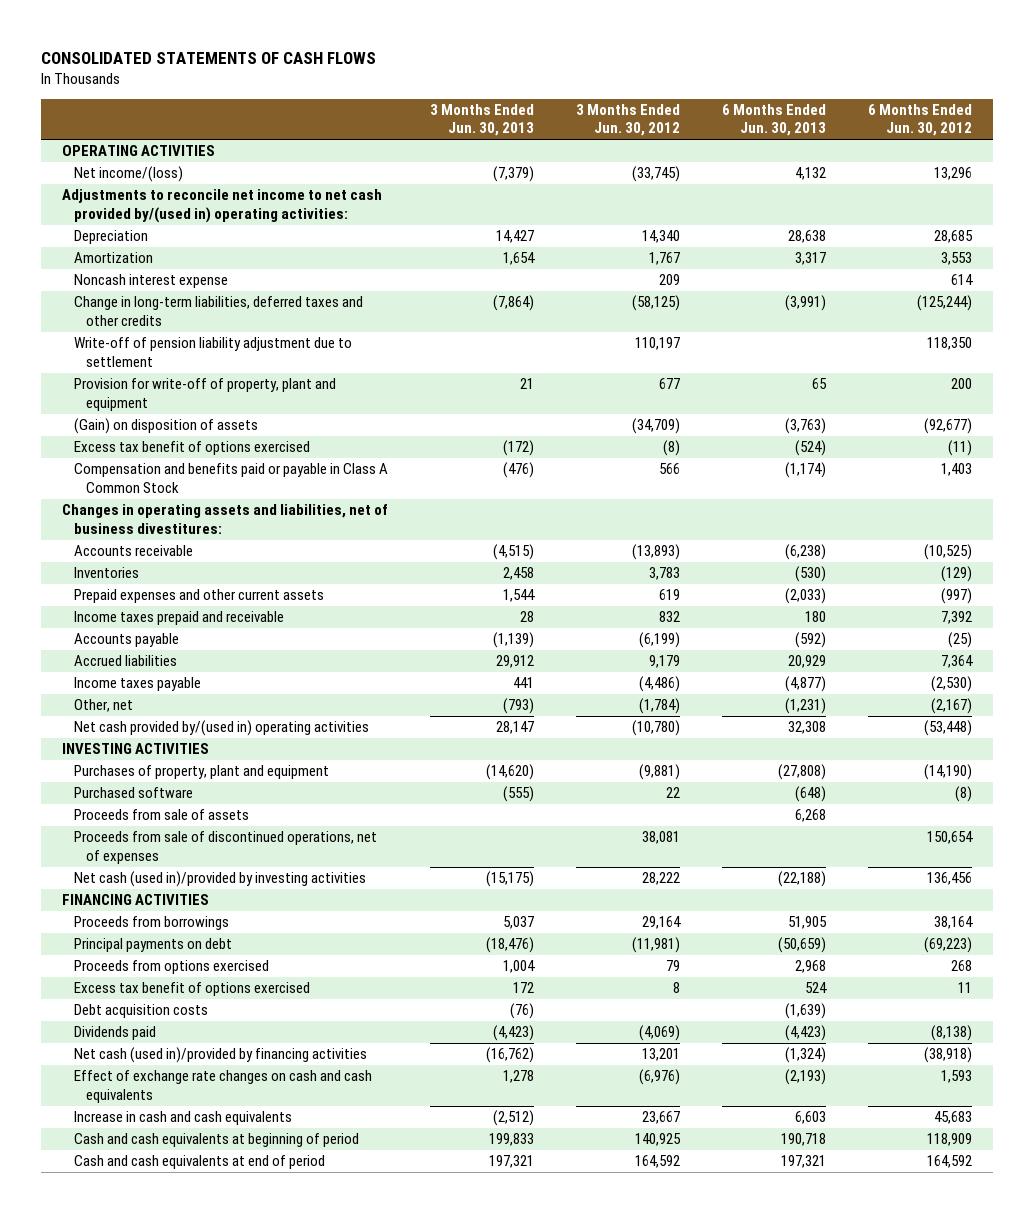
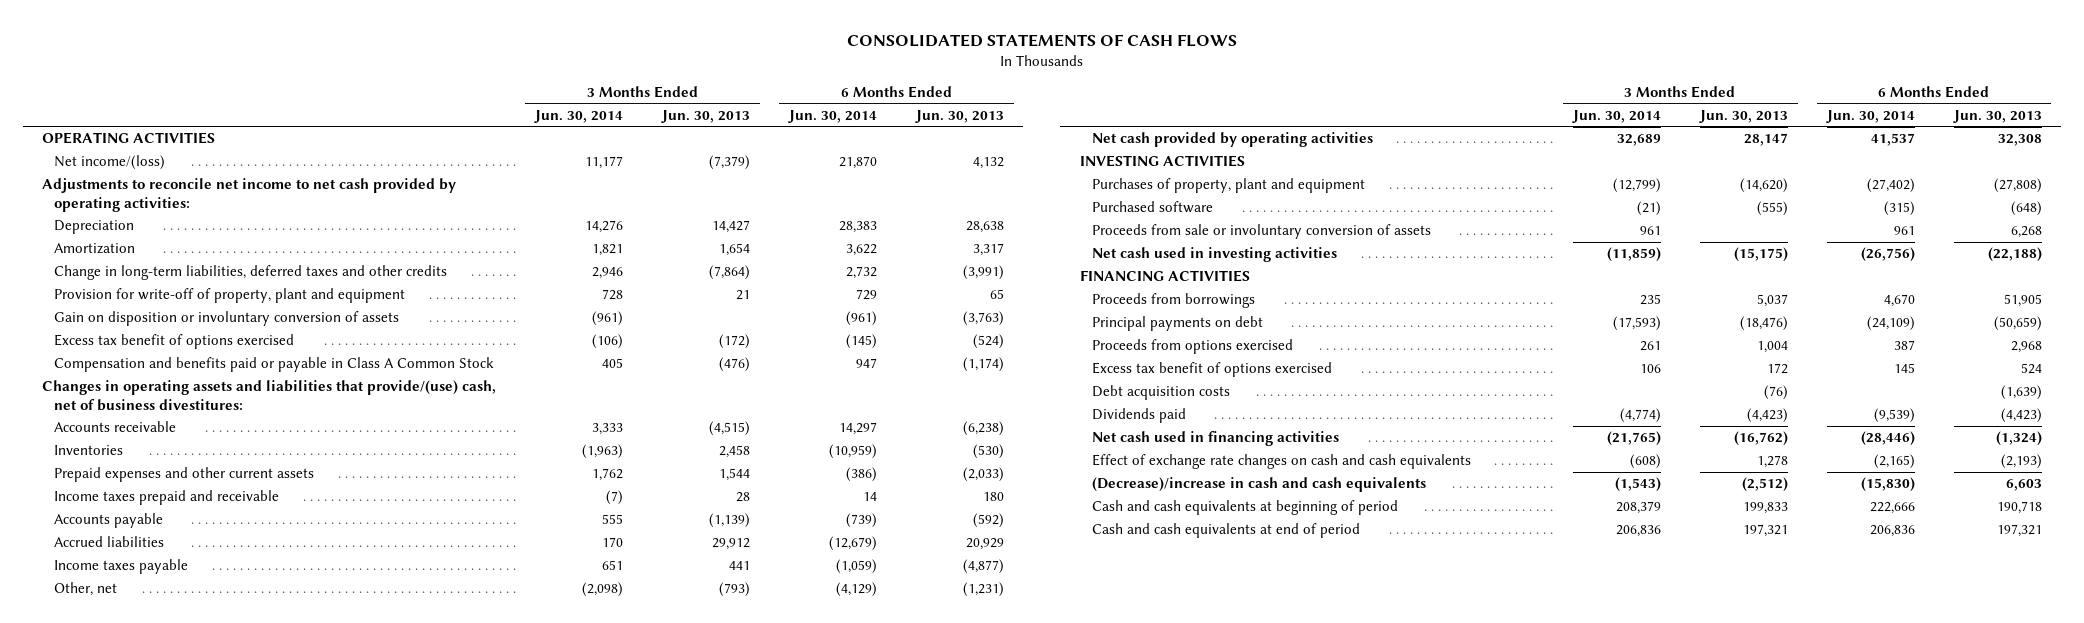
[576,104,681,137] 3 Months Ended Jun. 30, 2012 -> none
[868,104,973,137] 6 Months Ended Jun. 30, 2012 -> none
none -> [534,109,624,123] Jun. 30, 2014
none -> [788,109,878,123] Jun. 30, 2014
[61,189,382,223] Adjustments to reconcile net income to net cash provided by/(used in) operating activities: -> [42,178,457,212] Adjustments to reconcile net income to net cash provided by operating activities:
[73,274,228,289] Noncash interest expense -> none
[73,337,352,367] Write-off of pension liability adjustment due to settlement -> none
[73,418,258,435] (Gain) on disposition of assets -> [54,311,400,327] Gain on disposition or involuntary conversion of assets
[61,504,388,534] Changes in operating assets and liabilities, net of business divestitures: -> [42,380,497,411] Changes in operating assets and liabilities that provide/(use) cash, net of business divestitures:
[73,720,369,737] Net cash provided by/(used in) operating activities -> [1091,132,1373,148] Net cash provided by operating activities
[73,831,377,864] Proceeds from sale of discontinued operations, net of expenses -> none
[73,809,249,821] Proceeds from sale of assets -> [1091,224,1431,240] Proceeds from sale or involuntary conversion of assets
[73,871,366,888] Net cash (used in)/provided by investing activities -> [1091,247,1337,263] Net cash used in investing activities
[73,1047,367,1064] Net cash (used in)/provided by financing activities -> [1091,431,1339,447] Net cash used in financing activities
[73,1111,292,1126] Increase in cash and cash equivalents -> [1091,477,1426,493] (Decrease)/increase in cash and cash equivalents

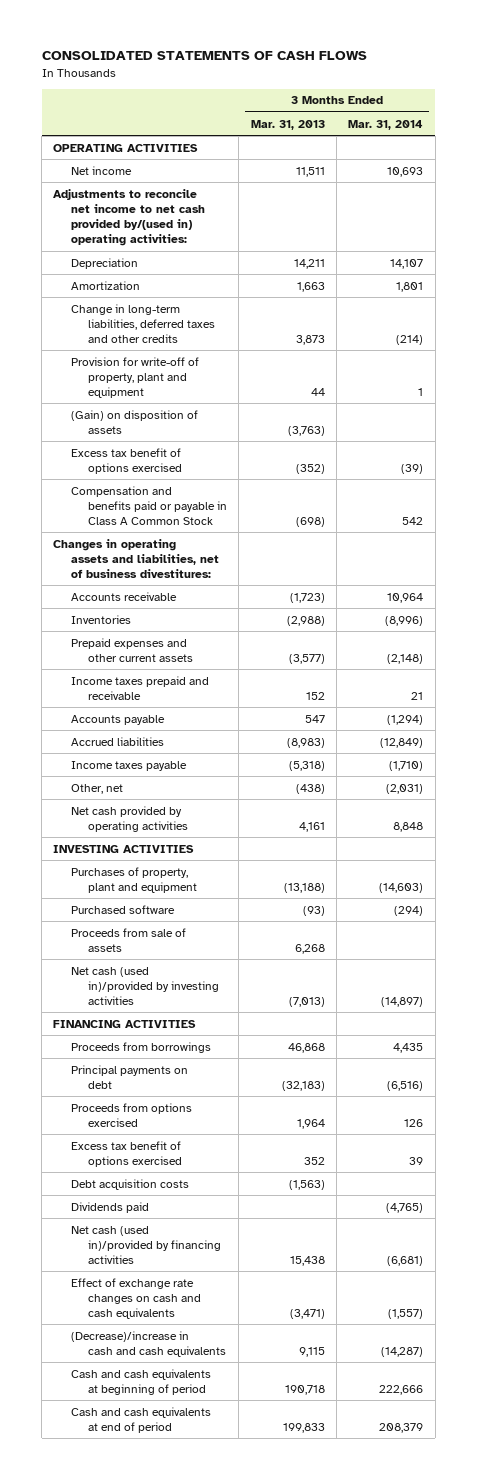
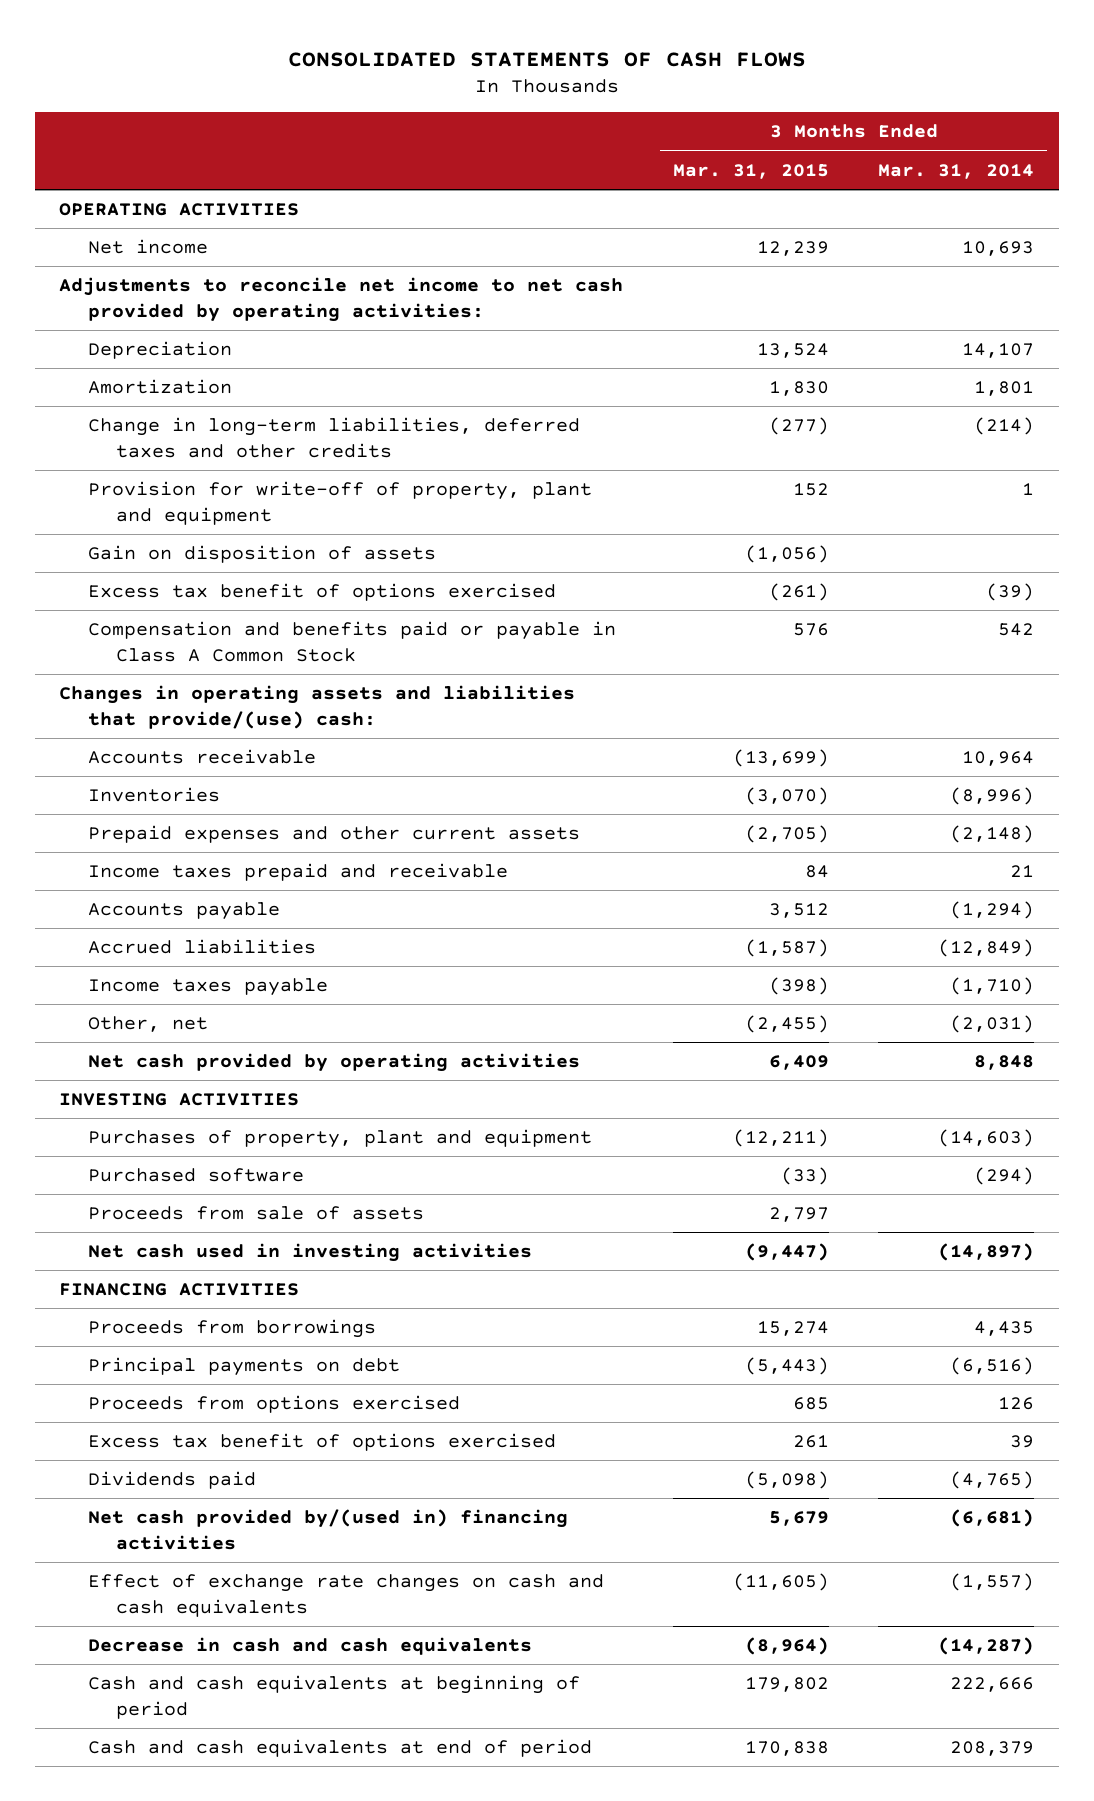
[250,119,325,130] Mar. 31, 2013 -> none
none -> [672,163,829,179] Mar. 31, 2015
[53,188,205,247] Adjustments to reconcile net income to net cash provided by/(used in) operating activities: -> [59,277,624,322] Adjustments to reconcile net income to net cash provided by operating activities:
[70,409,198,434] (Gain) on disposition of assets -> [87,545,436,564] Gain on disposition of assets
[53,538,219,579] Changes in operating assets and liabilities, net of business divestitures: -> [59,685,576,729] Changes in operating assets and liabilities that provide/(use) cash:
[70,966,219,1006] Net cash (used in)/provided by investing activities -> [87,1243,532,1263] Net cash used in investing activities
[70,1178,189,1190] Debt acquisition costs -> none
[70,1225,221,1265] Net cash (used in)/provided by financing activities -> [87,1509,568,1550] Net cash provided by/(used in) financing activities
[70,1330,226,1357] (Decrease)/increase in cash and cash equivalents -> [87,1637,532,1656] Decrease in cash and cash equivalents

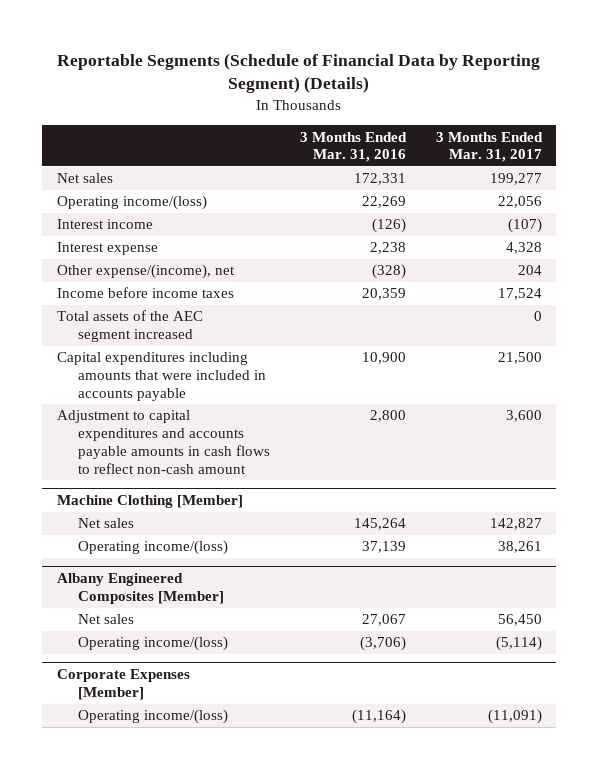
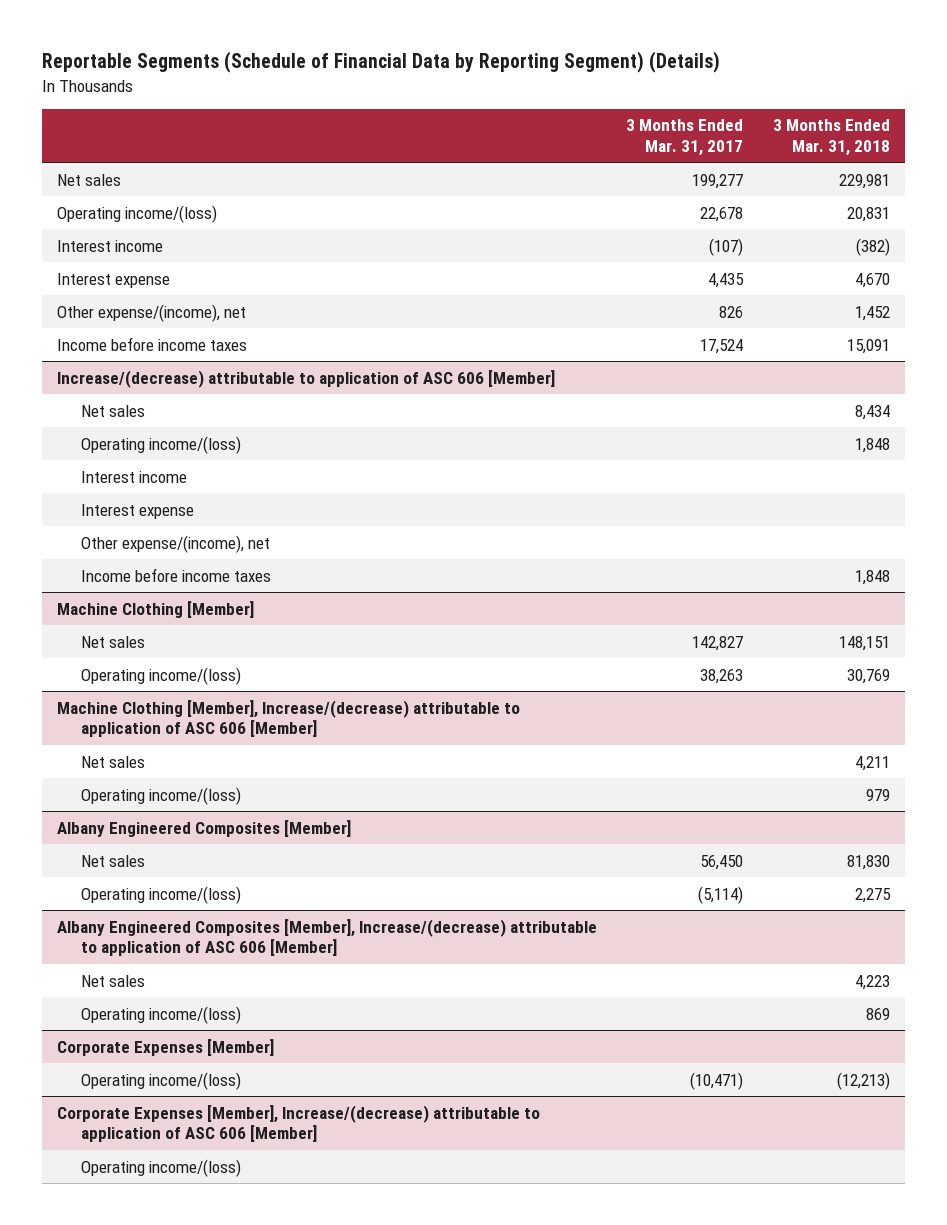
[299,131,407,163] 3 Months Ended Mar. 31, 2016 -> none
none -> [773,119,891,156] 3 Months Ended Mar. 31, 2018
[497,196,542,209] 22,056 -> [700,206,744,222] 22,678
[505,242,542,255] 4,328 -> [708,272,745,288] 4,435
[517,265,542,276] 204 -> [719,305,744,318] 826
[57,310,204,343] Total assets of the AEC segment increased -> none
[57,352,266,401] Capital expenditures including amounts that were included in accounts payable -> none
[57,410,270,474] Adjustment to capital expenditures and accounts payable amounts in cash flows to reflect non-cash amount -> none
none -> [56,369,555,388] Increase/(decrease) attributable to application of ASC 606 [Member]
none -> [80,404,145,417] Net sales
none -> [80,435,241,454] Operating income/(loss)
none -> [80,470,187,483] Interest income
none -> [80,503,194,519] Interest expense
none -> [80,534,270,553] Other expense/(income), net
none -> [80,567,271,582] Income before income taxes
[497,541,542,554] 38,261 -> [700,668,744,684] 38,263
none -> [56,699,520,738] Machine Clothing [Member], Increase/(decrease) attributable to application of ASC 606 [Member]
none -> [80,755,145,768] Net sales
none -> [80,786,241,805] Operating income/(loss)
none -> [56,918,597,957] Albany Engineered Composites [Member], Increase/(decrease) attributable to application of ASC 606 [Member]
none -> [80,974,145,987] Net sales
none -> [80,1005,241,1024] Operating income/(loss)
[487,709,542,725] (11,091) -> [690,1071,744,1090] (10,471)
none -> [56,1104,540,1143] Corporate Expenses [Member], Increase/(decrease) attributable to application of ASC 606 [Member]
none -> [80,1158,241,1177] Operating income/(loss)

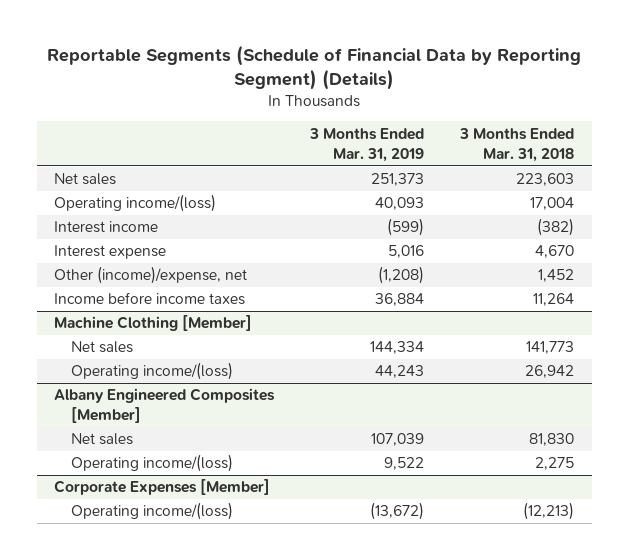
[626,119,744,156] 3 Months Ended Mar. 31, 2017 -> none
none -> [309,127,425,162] 3 Months Ended Mar. 31, 2019
[839,173,891,189] 229,981 -> [515,173,574,187] 223,603
[847,206,891,222] 20,831 -> [529,197,574,211] 17,004
[56,369,555,388] Increase/(decrease) attributable to application of ASC 606 [Member] -> none
[80,404,145,417] Net sales -> none
[80,435,241,454] Operating income/(loss) -> none
[80,470,187,483] Interest income -> none
[80,503,194,519] Interest expense -> none
[80,534,270,553] Other expense/(income), net -> none
[80,567,271,582] Income before income taxes -> none
[56,303,246,322] Other expense/(income), net -> [54,266,248,285] Other (income)/expense, net
[847,338,891,354] 15,091 -> [532,293,574,307] 11,264
[56,699,520,738] Machine Clothing [Member], Increase/(decrease) attributable to application of ASC 606 [Member] -> none
[80,755,145,768] Net sales -> none
[80,786,241,805] Operating income/(loss) -> none
[839,635,891,651] 148,151 -> [525,341,574,355] 141,773
[847,668,891,684] 30,769 -> [524,365,574,379] 26,942
[56,918,597,957] Albany Engineered Composites [Member], Increase/(decrease) attributable to application of ASC 606 [Member] -> none
[80,974,145,987] Net sales -> none
[80,1005,241,1024] Operating income/(loss) -> none
[56,1104,540,1143] Corporate Expenses [Member], Increase/(decrease) attributable to application of ASC 606 [Member] -> none
[80,1158,241,1177] Operating income/(loss) -> none

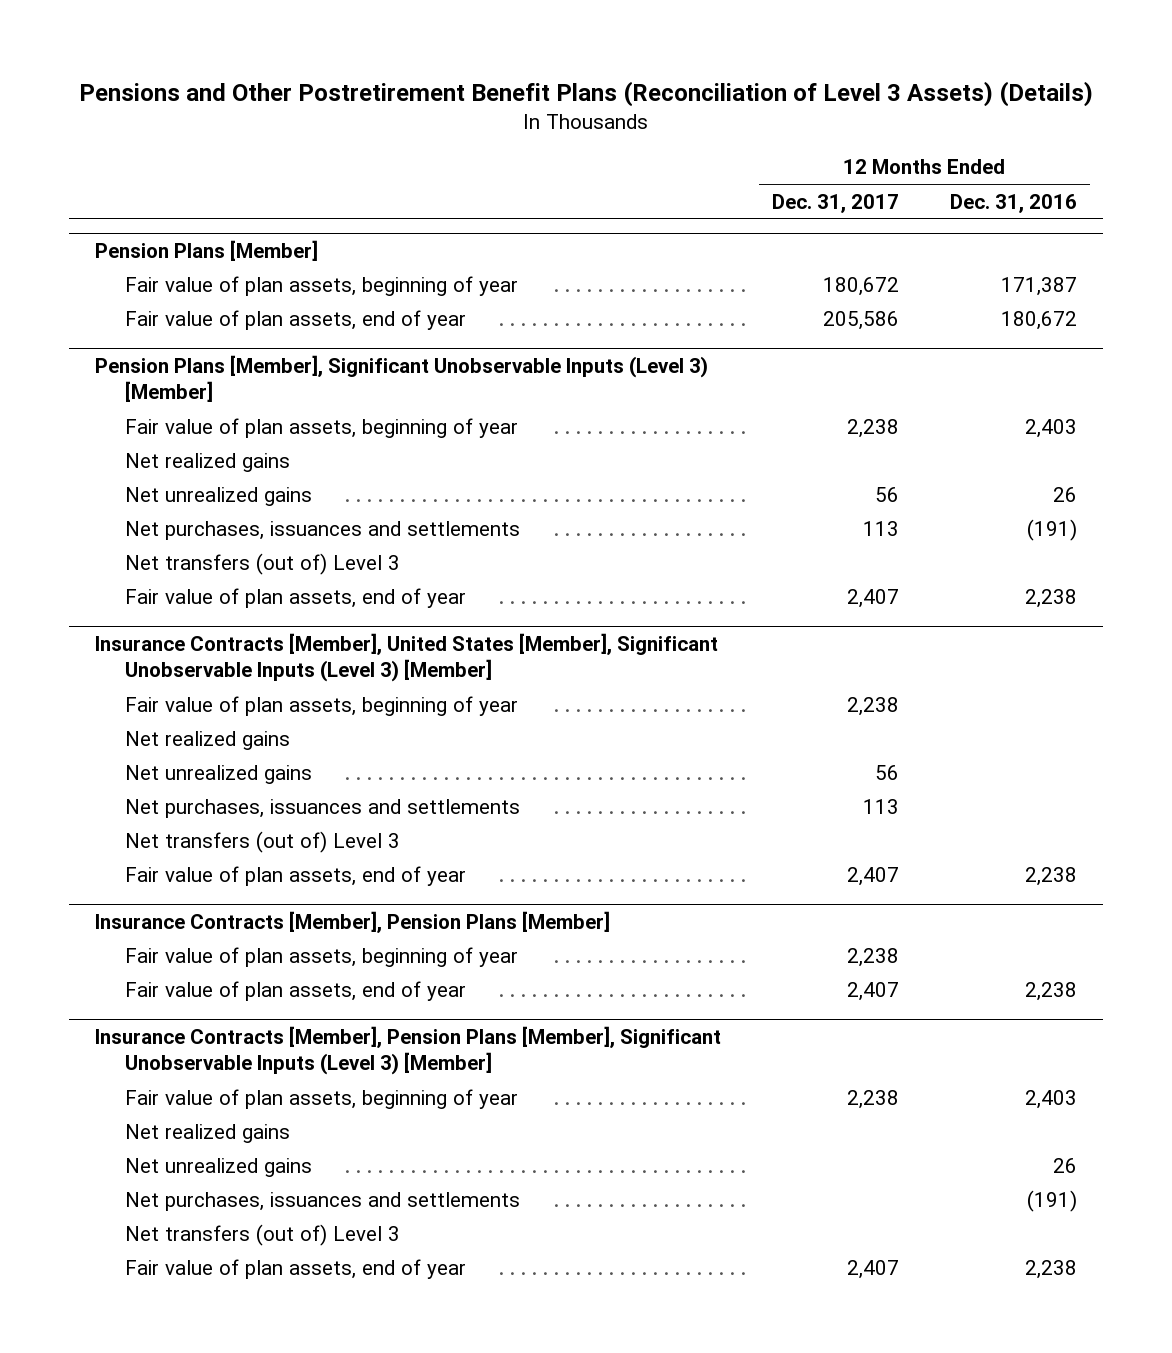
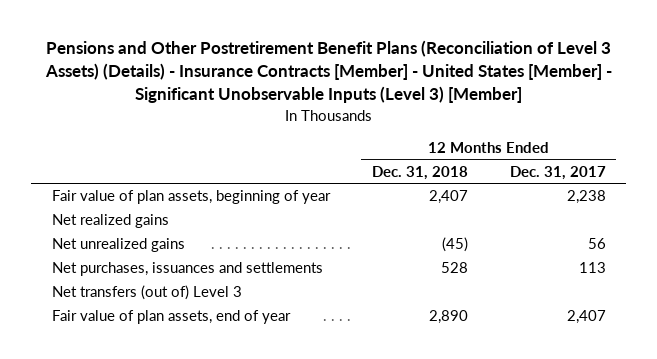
[78,81,1093,108] Pensions and Other Postretirement Benefit Plans (Reconciliation of Level 3 Assets) (Details) -> [44,40,612,104] Pensions and Other Postretirement Benefit Plans (Reconciliation of Level 3 Assets) (Details) - Insurance Contracts [Member] - United States [Member] - Significant Unobservable Inputs (Level 3) [Member]
[950,193,1078,213] Dec. 31, 2016 -> none
none -> [371,165,468,180] Dec. 31, 2018
[94,239,318,261] Pension Plans [Member] -> none
[125,275,519,296] Fair value of plan assets, beginning of year -> none
[125,309,467,330] Fair value of plan assets, end of year -> none
[94,354,708,402] Pension Plans [Member], Significant Unobservable Inputs (Level 3) [Member] -> none
[94,632,718,682] Insurance Contracts [Member], United States [Member], Significant Unobservable Inputs (Level 3) [Member] -> none
[125,695,519,716] Fair value of plan assets, beginning of year -> none
[125,730,291,750] Net realized gains -> none
[125,764,313,784] Net unrealized gains -> none
[125,798,521,818] Net purchases, issuances and settlements -> none
[125,830,401,853] Net transfers (out of) Level 3 -> none
[125,865,467,886] Fair value of plan assets, end of year -> none
[94,910,610,933] Insurance Contracts [Member], Pension Plans [Member] -> none
[125,946,519,967] Fair value of plan assets, beginning of year -> none
[125,980,467,1001] Fair value of plan assets, end of year -> none
[94,1025,721,1075] Insurance Contracts [Member], Pension Plans [Member], Significant Unobservable Inputs (Level 3) [Member] -> none
[125,1088,519,1109] Fair value of plan assets, beginning of year -> none
[125,1123,291,1143] Net realized gains -> none
[125,1157,313,1177] Net unrealized gains -> none
[125,1191,521,1211] Net purchases, issuances and settlements -> none
[125,1223,401,1246] Net transfers (out of) Level 3 -> none
[125,1258,467,1279] Fair value of plan assets, end of year -> none

